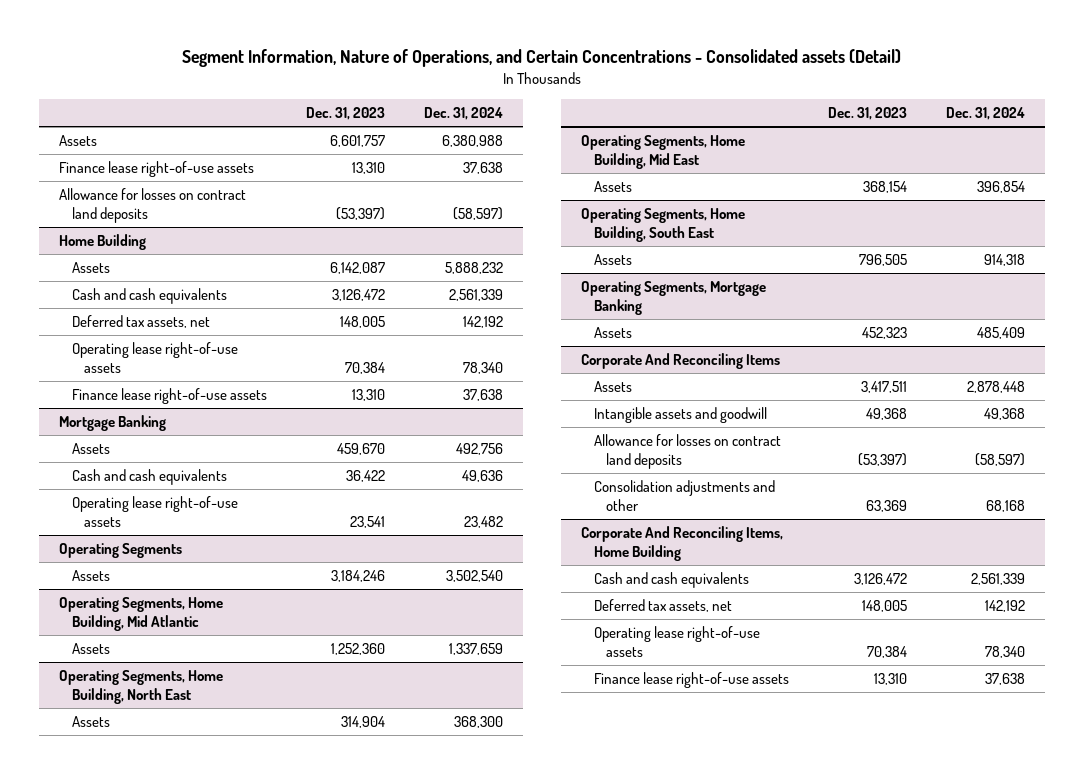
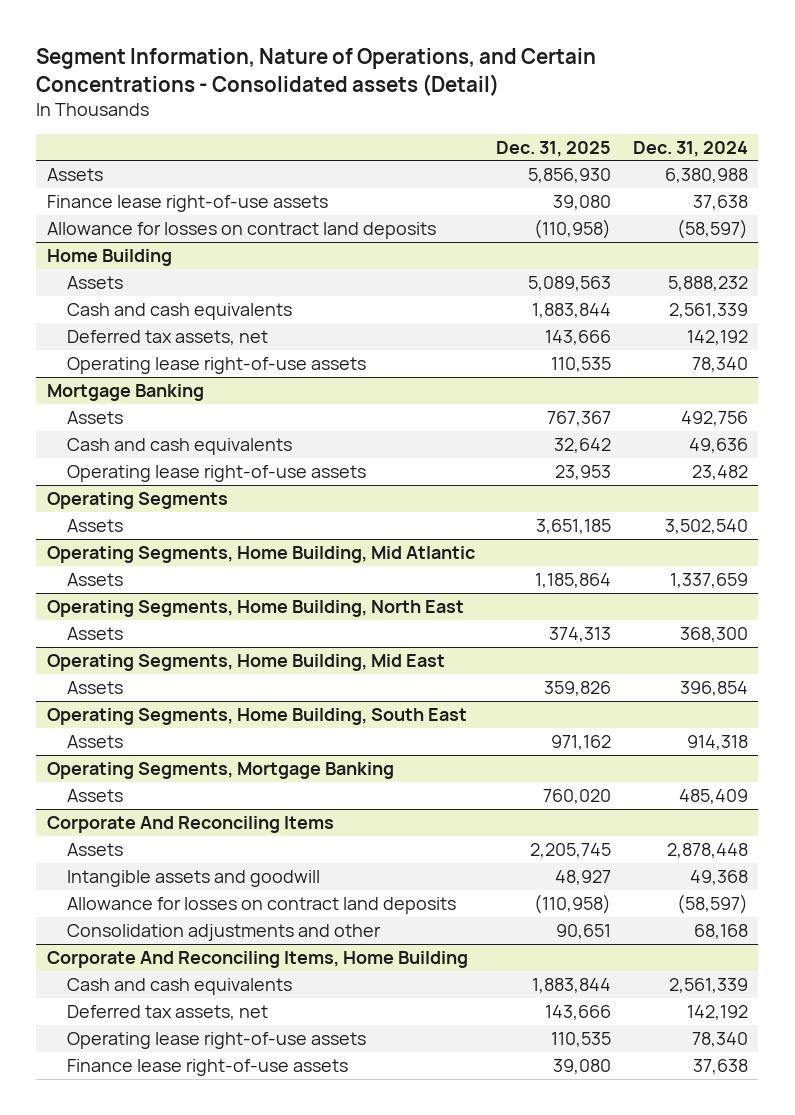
[306,107,386,121] Dec. 31, 2023 -> none
none -> [496,140,612,157] Dec. 31, 2025
[71,388,267,405] Finance lease right-of-use assets -> none

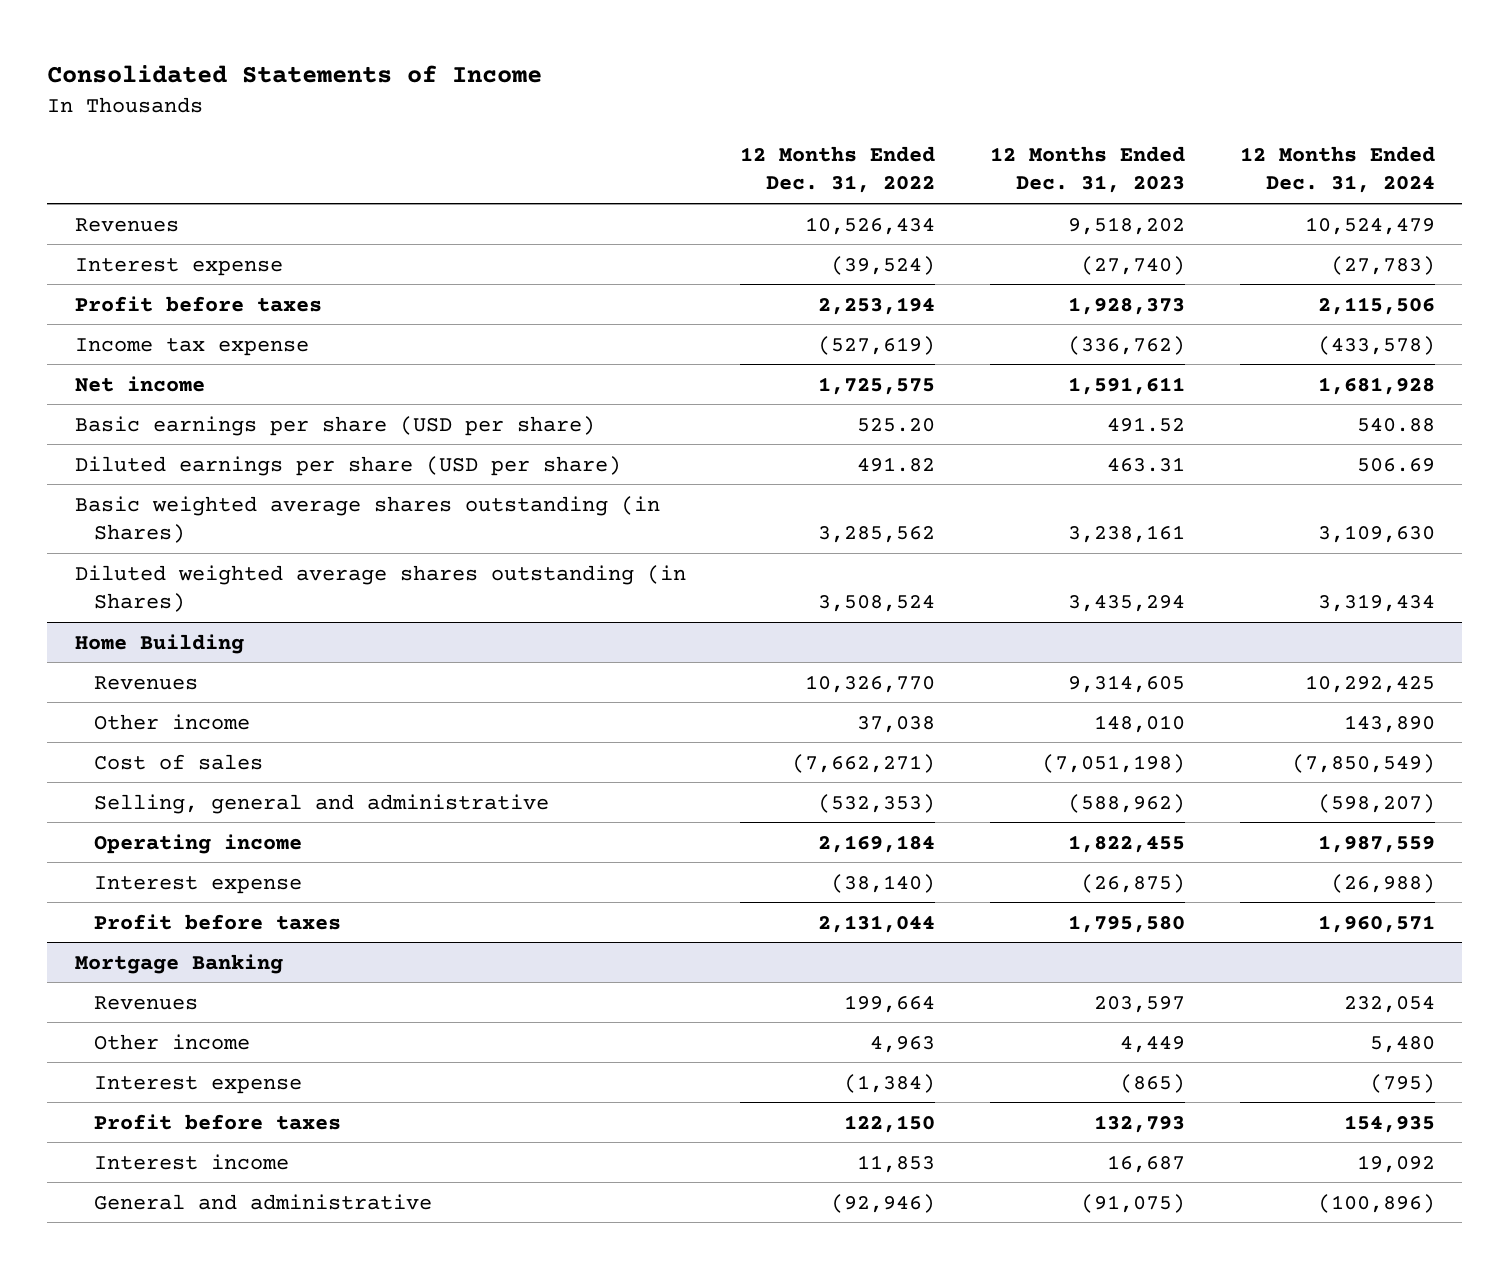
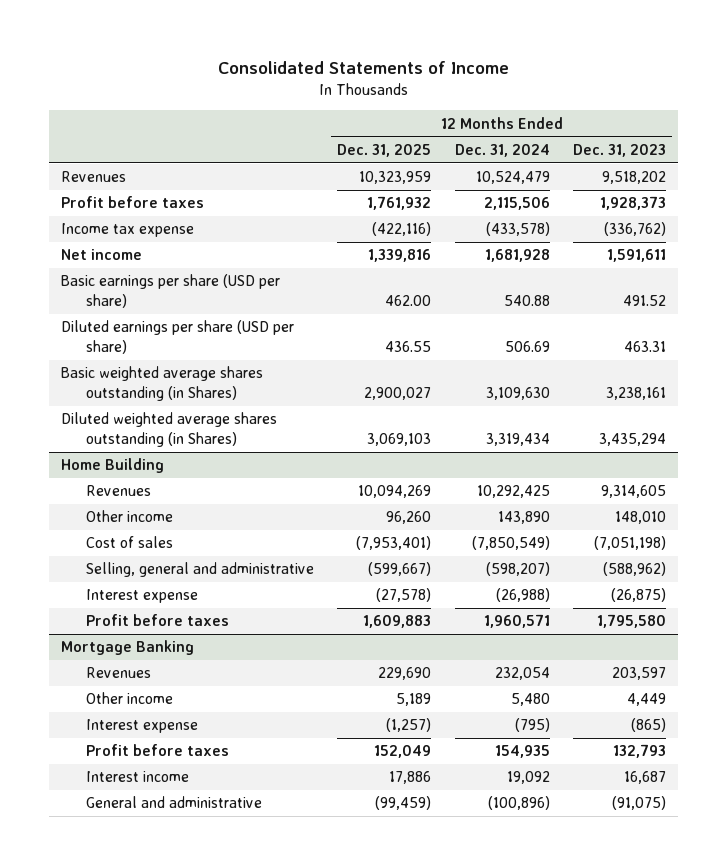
[740,145,936,194] 12 Months Ended Dec. 31, 2022 -> none
none -> [337,143,432,157] Dec. 31, 2025
[74,257,283,276] Interest expense -> none
[93,833,302,854] Operating income -> none

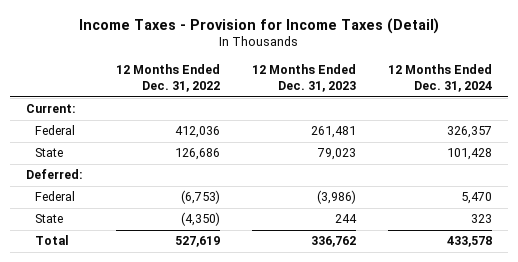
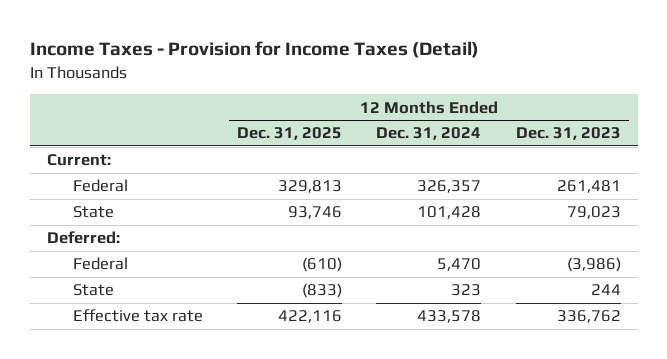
[115,64,220,93] 12 Months Ended Dec. 31, 2022 -> none
none -> [237,127,343,141] Dec. 31, 2025
[35,235,70,246] Total -> [73,309,204,323] Effective tax rate

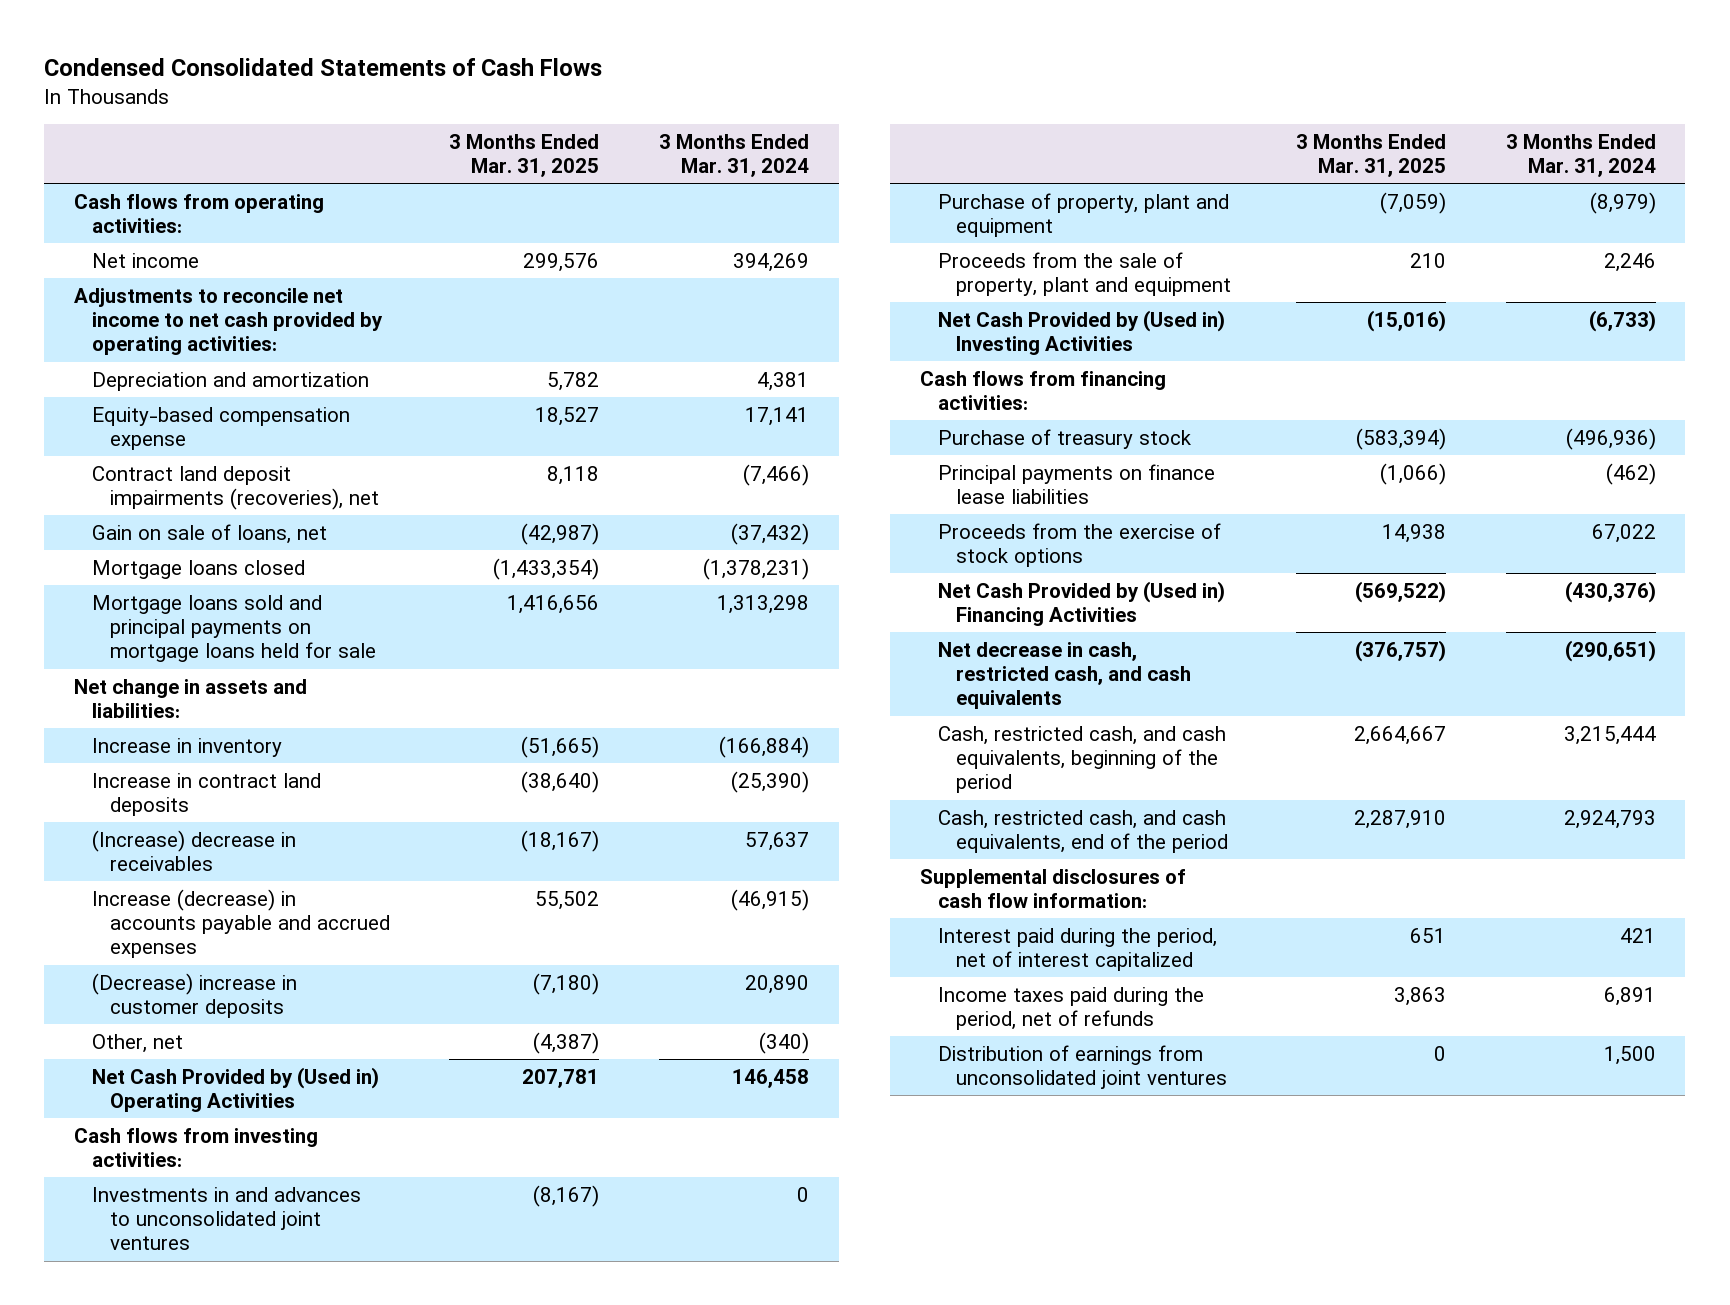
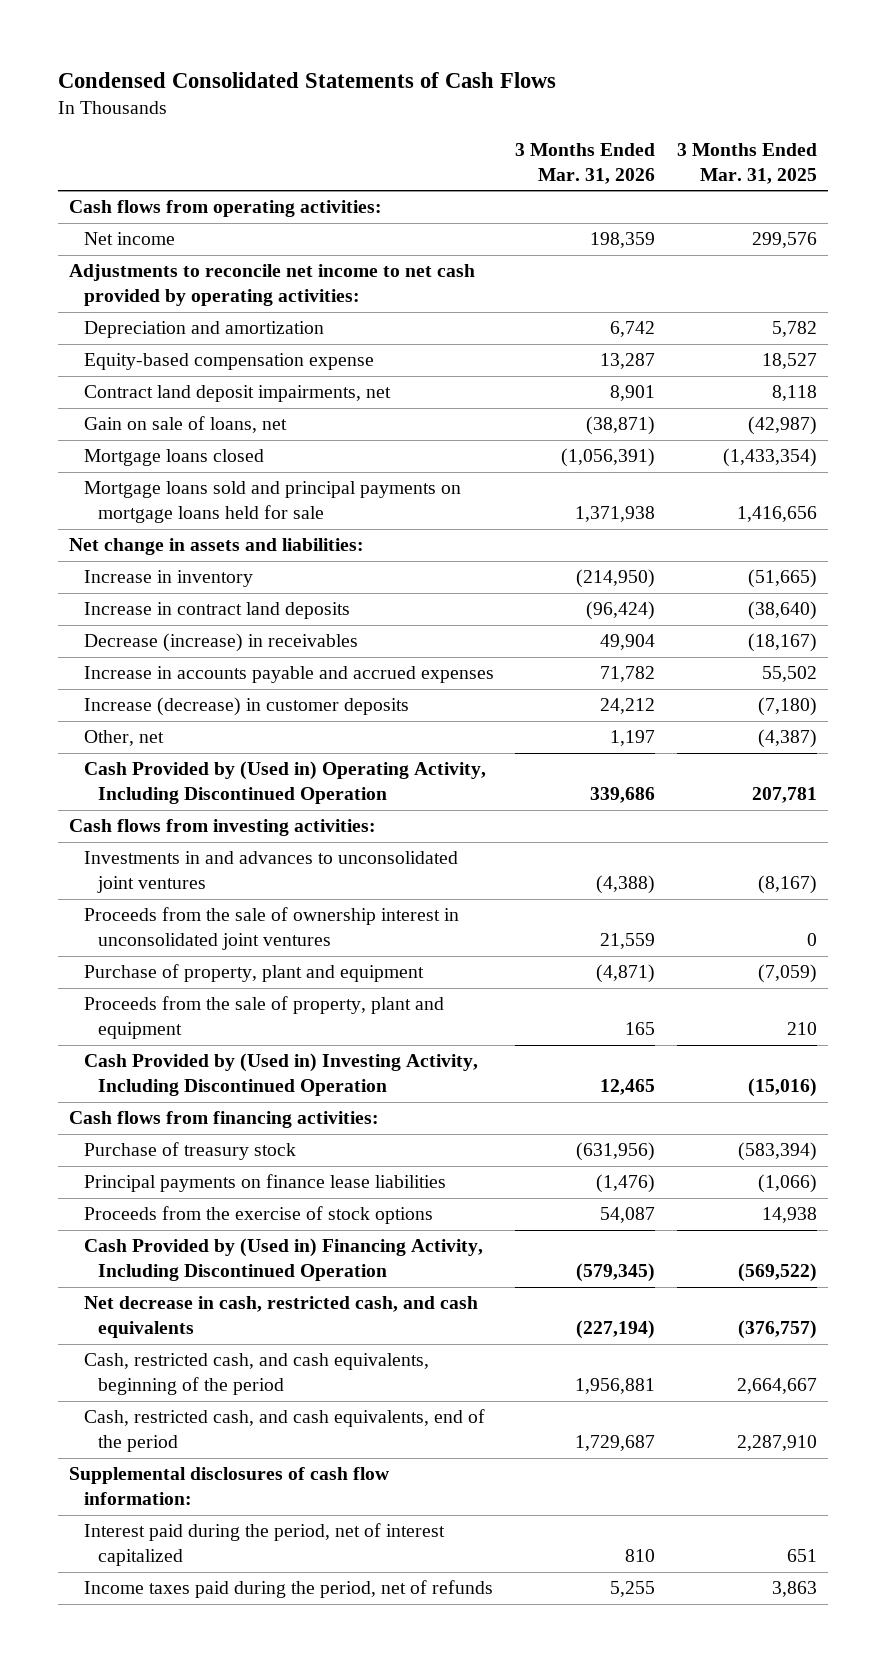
[659,133,810,178] 3 Months Ended Mar. 31, 2024 -> none
none -> [515,143,656,184] 3 Months Ended Mar. 31, 2026
[91,465,379,511] Contract land deposit impairments (recoveries), net -> [83,385,391,403] Contract land deposit impairments, net
[91,829,296,872] (Increase) decrease in receivables -> [83,633,358,653] Decrease (increase) in receivables
[91,888,390,959] Increase (decrease) in accounts payable and accrued expenses -> [83,666,494,684] Increase in accounts payable and accrued expenses
[91,972,297,1019] (Decrease) increase in customer deposits -> [83,697,409,717] Increase (decrease) in customer deposits
[91,1066,379,1113] Net Cash Provided by (Used in) Operating Activities -> [83,761,486,804] Cash Provided by (Used in) Operating Activity, Including Discontinued Operation
none -> [83,907,459,950] Proceeds from the sale of ownership interest in unconsolidated joint ventures
[938,309,1226,356] Net Cash Provided by (Used in) Investing Activities -> [83,1053,478,1096] Cash Provided by (Used in) Investing Activity, Including Discontinued Operation
[938,580,1226,627] Net Cash Provided by (Used in) Financing Activities -> [83,1238,483,1281] Cash Provided by (Used in) Financing Activity, Including Discontinued Operation
[938,1044,1227,1090] Distribution of earnings from unconsolidated joint ventures -> none

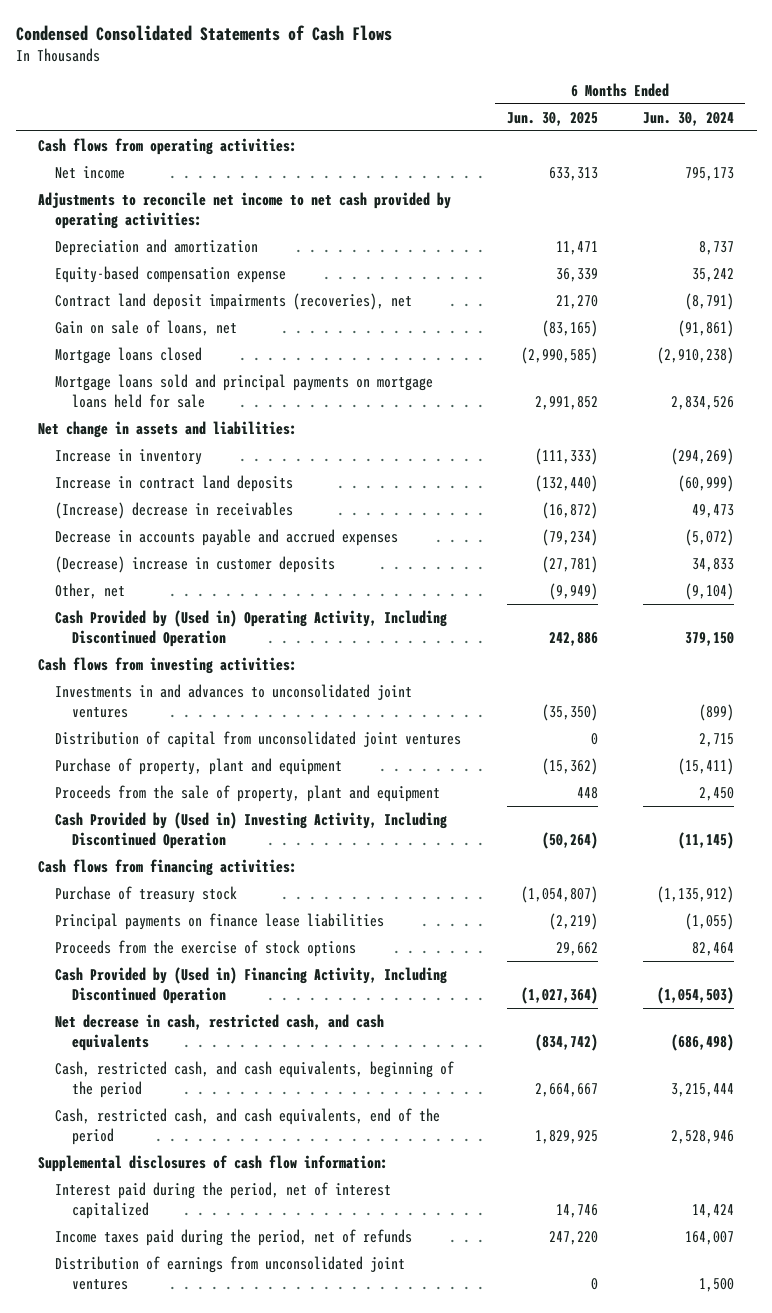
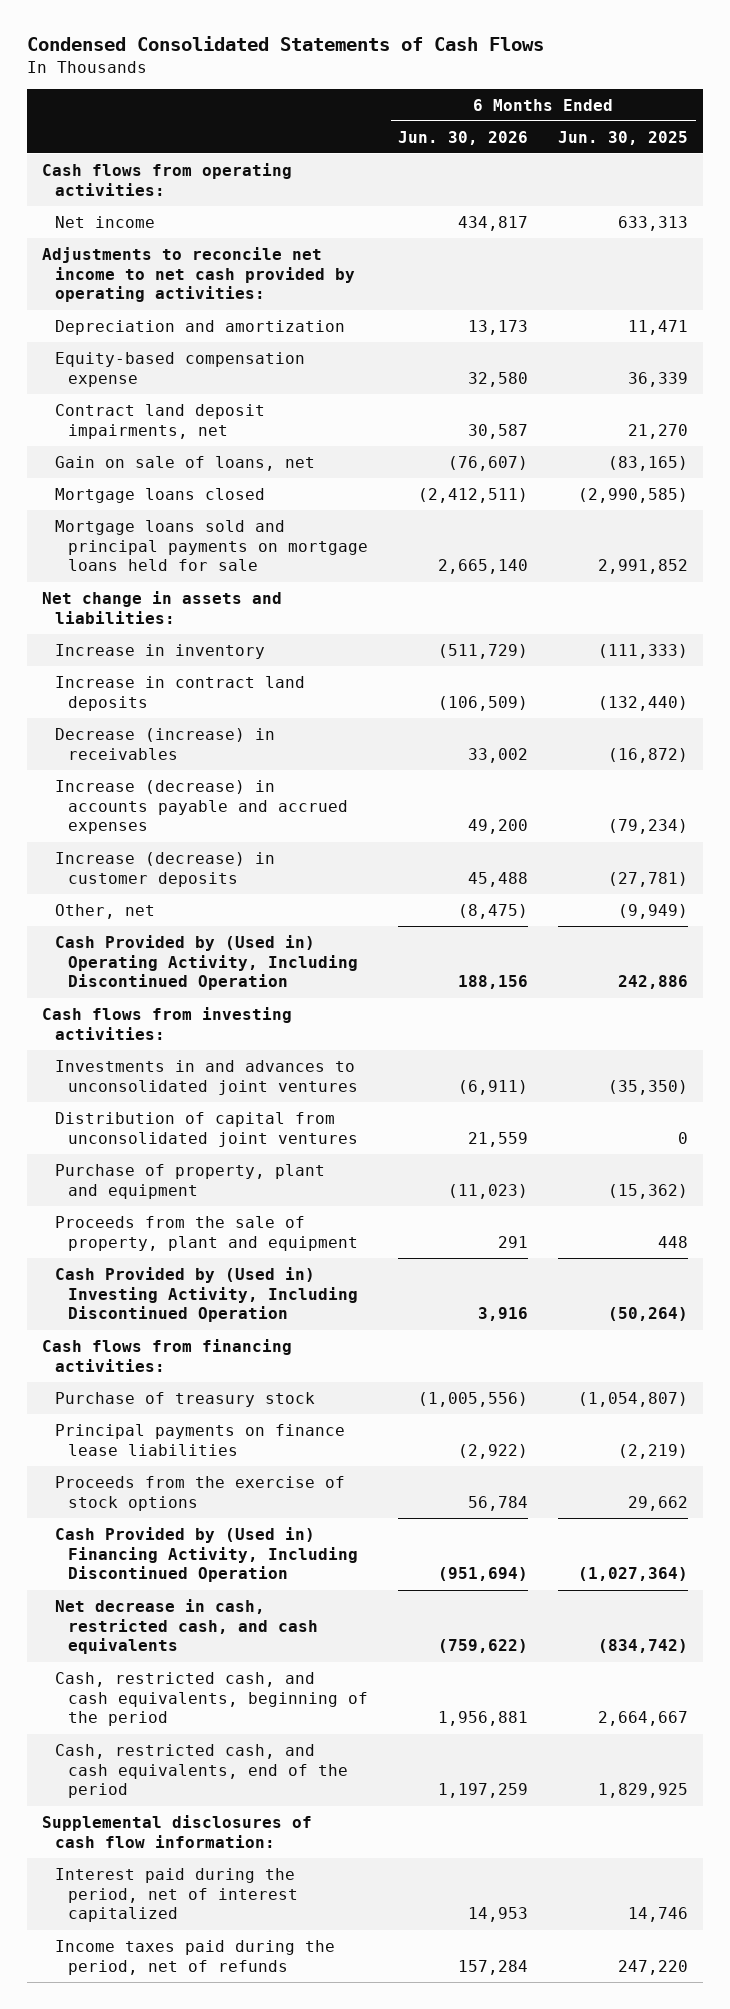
[643,111,735,126] Jun. 30, 2024 -> none
none -> [398,130,529,145] Jun. 30, 2026
[55,293,413,311] Contract land deposit impairments (recoveries), net -> [55,403,266,439] Contract land deposit impairments, net
[55,502,294,520] (Increase) decrease in receivables -> [55,727,276,760] Decrease (increase) in receivables
[55,529,399,547] Decrease in accounts payable and accrued expenses -> [55,779,349,835] Increase (decrease) in accounts payable and accrued expenses
[55,556,336,574] (Decrease) increase in customer deposits -> [55,851,276,887] Increase (decrease) in customer deposits
[55,1256,406,1291] Distribution of earnings from unconsolidated joint ventures -> none

